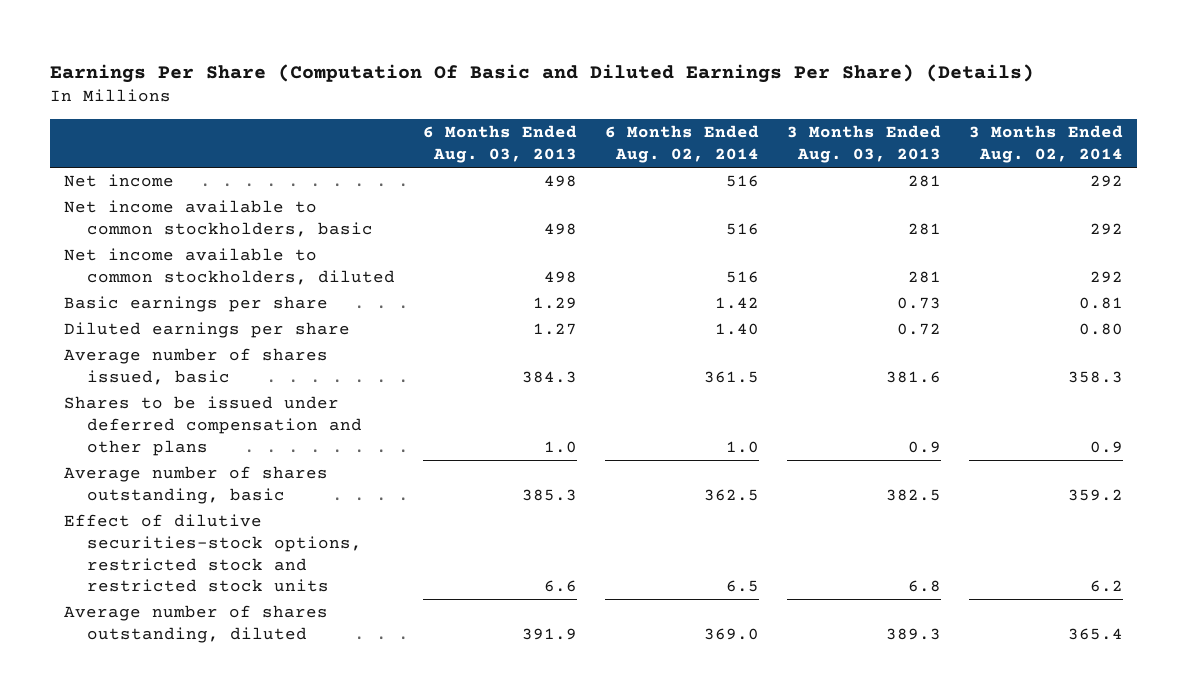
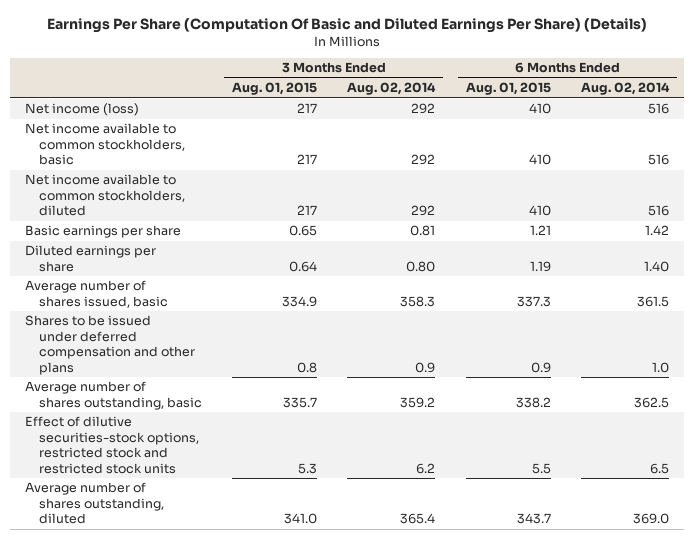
[422,125,577,164] 6 Months Ended Aug. 03, 2013 -> none
[787,125,942,164] 3 Months Ended Aug. 03, 2013 -> none
none -> [232,82,318,96] Aug. 01, 2015
none -> [465,82,551,96] Aug. 01, 2015
[64,174,175,188] Net income -> [25,103,140,117] Net income (loss)

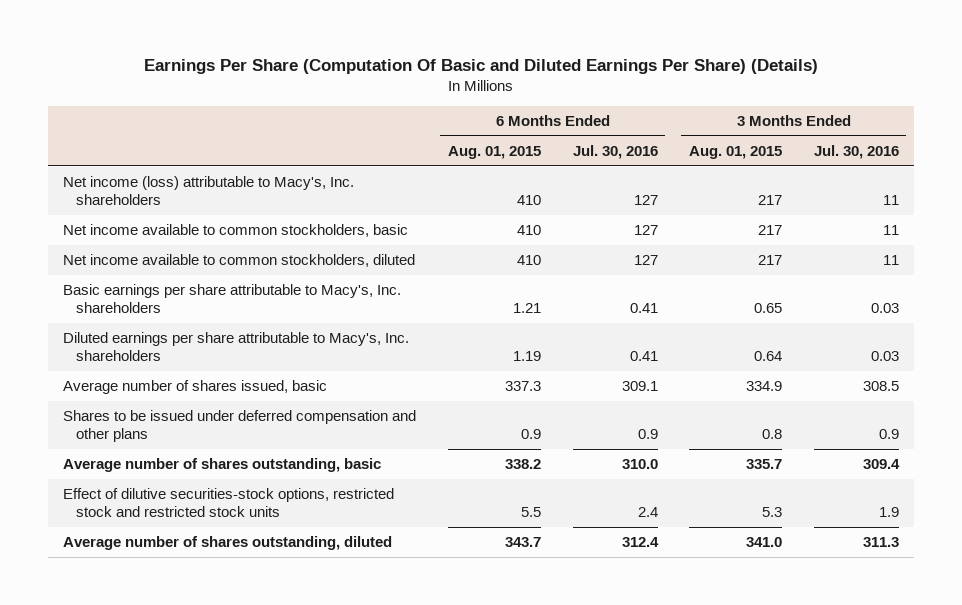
[347,82,437,96] Aug. 02, 2014 -> none
[581,82,671,96] Aug. 02, 2014 -> none
none -> [572,144,658,159] Jul. 30, 2016
none -> [813,144,899,159] Jul. 30, 2016
[25,103,140,117] Net income (loss) -> [63,176,355,206] Net income (loss) attributable to Macy's, Inc. shareholders
[25,225,182,239] Basic earnings per share -> [63,284,402,314] Basic earnings per share attributable to Macy's, Inc. shareholders
[25,245,157,272] Diluted earnings per share -> [63,332,410,362] Diluted earnings per share attributable to Macy's, Inc. shareholders

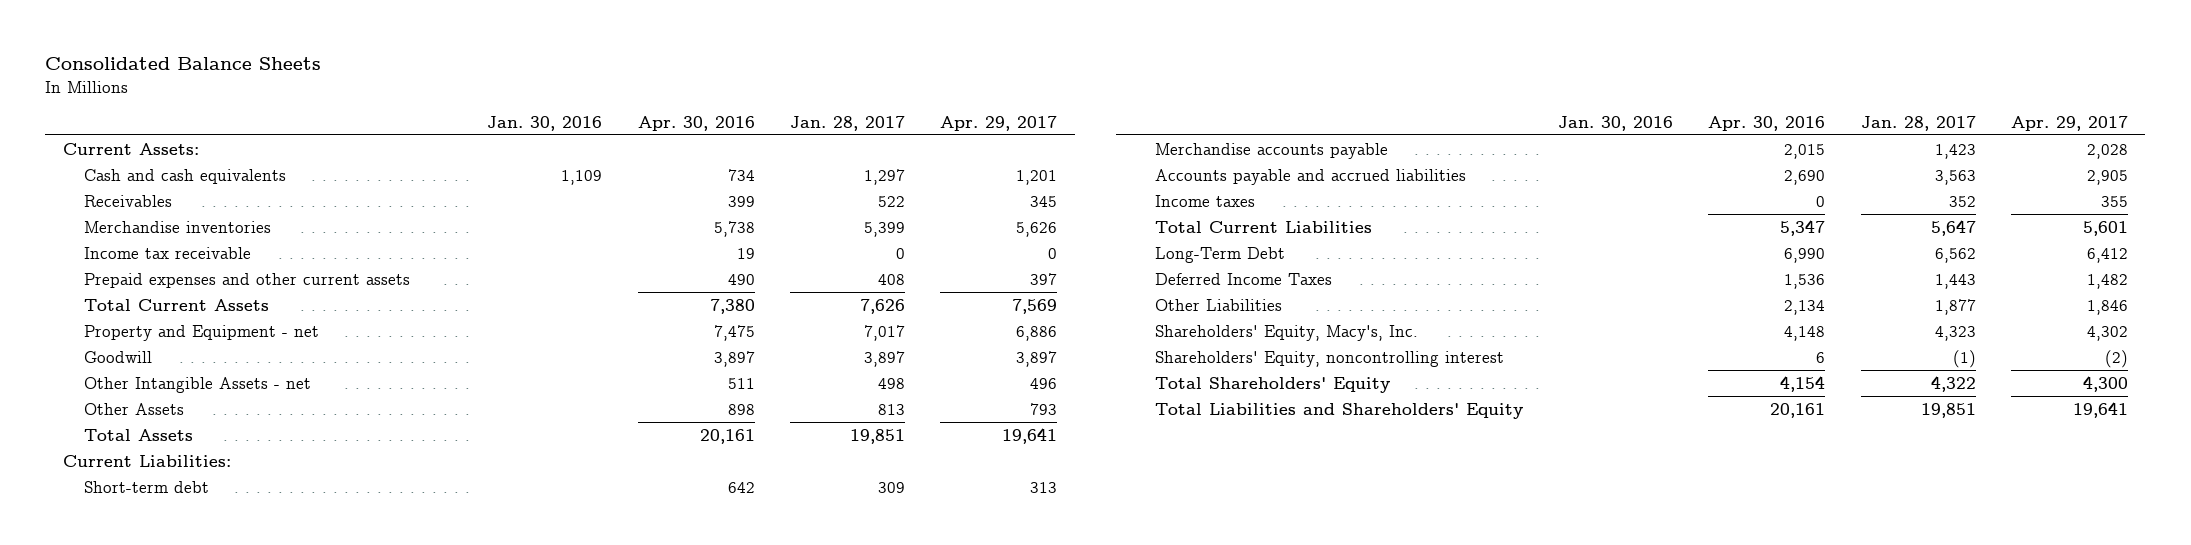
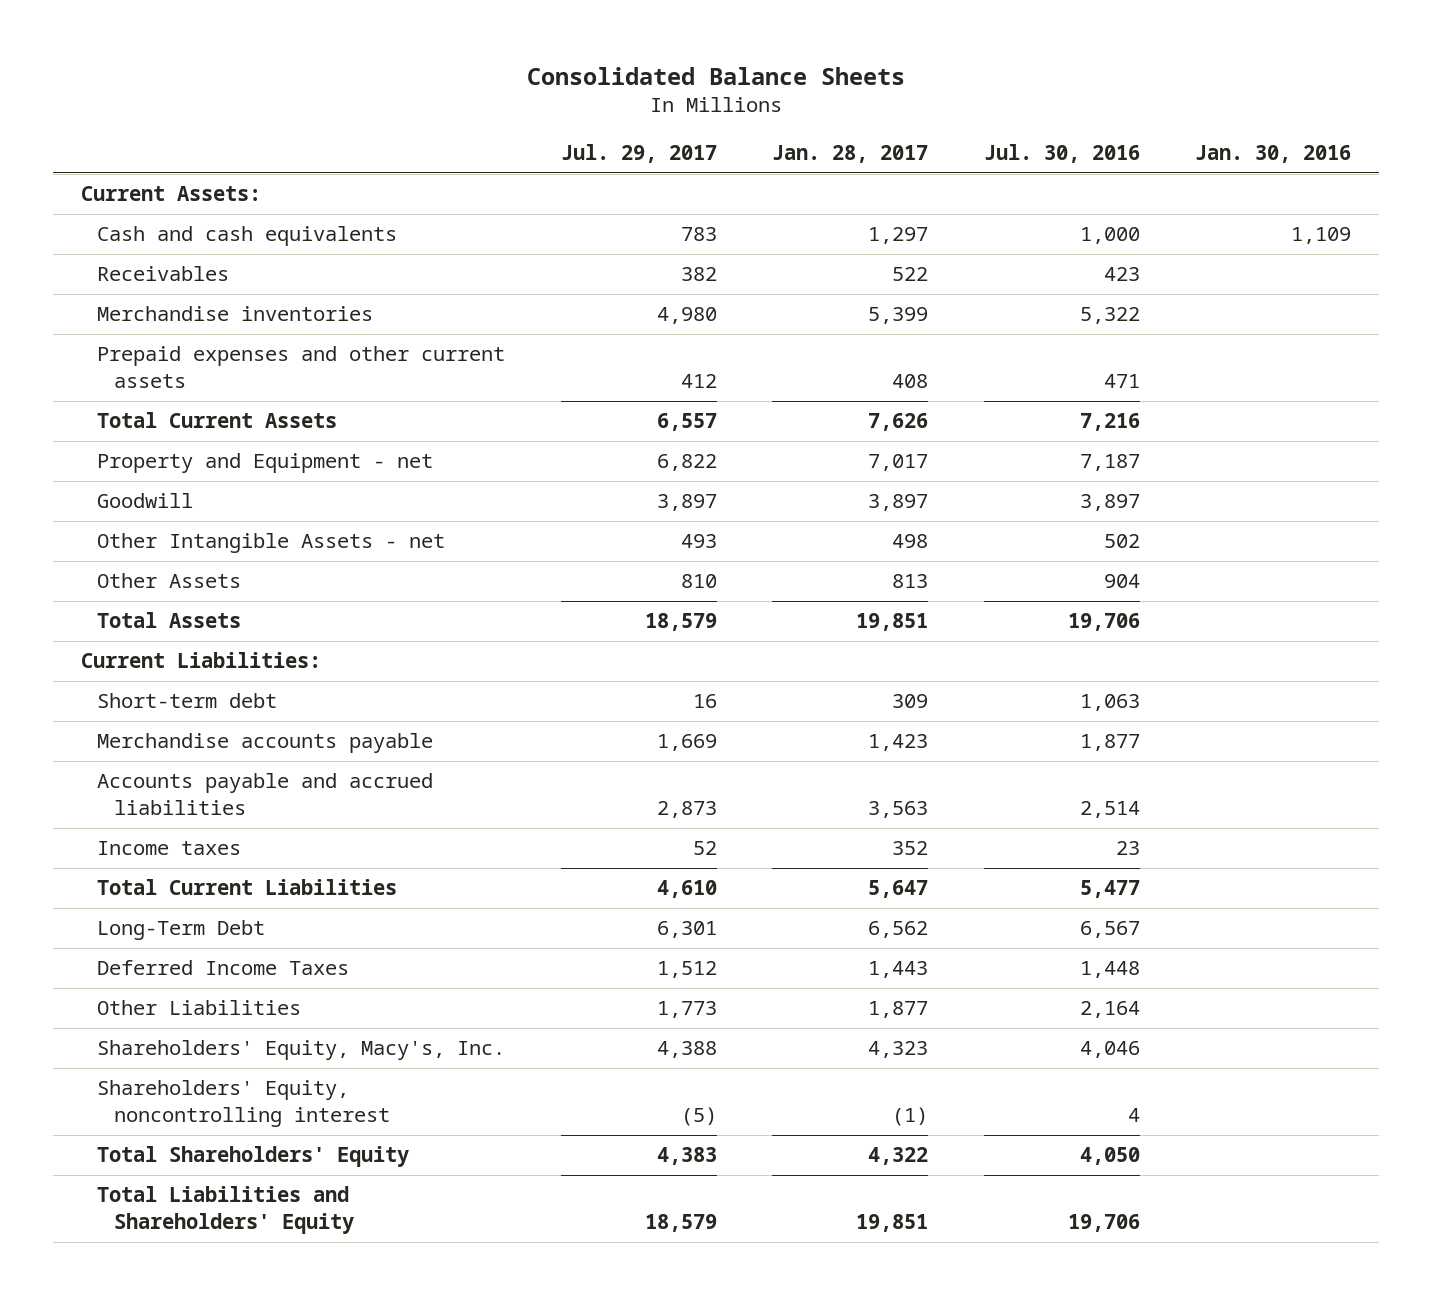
[637,115,755,131] Apr. 30, 2016 -> none
[940,115,1058,131] Apr. 29, 2017 -> none
none -> [560,144,717,164] Jul. 29, 2017
none -> [983,144,1140,164] Jul. 30, 2016
[84,246,252,259] Income tax receivable -> none

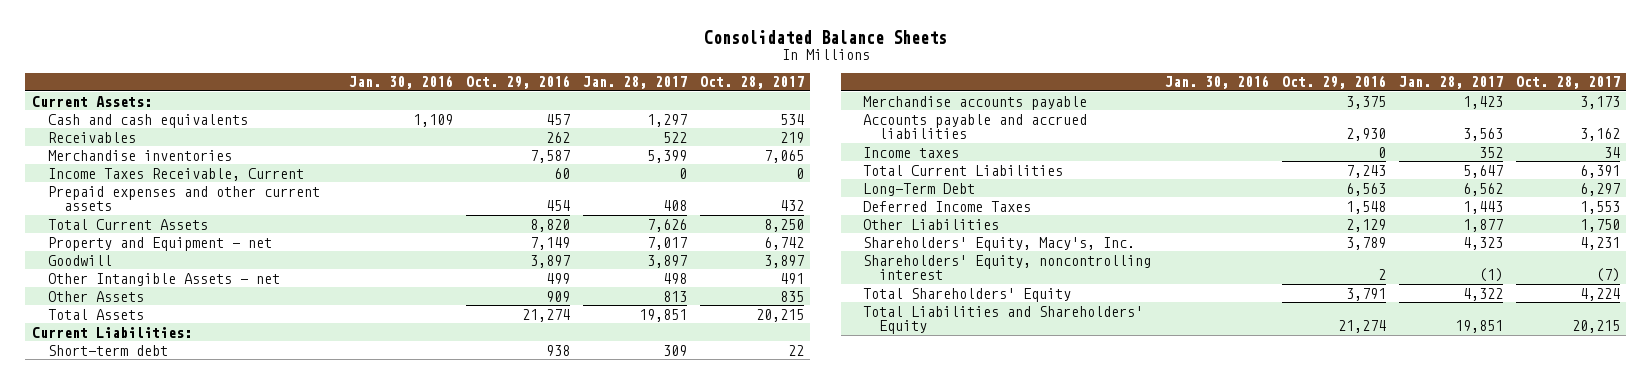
[560,144,717,164] Jul. 29, 2017 -> none
[983,144,1140,164] Jul. 30, 2016 -> none
none -> [465,75,570,90] Oct. 29, 2016
none -> [699,76,804,90] Oct. 28, 2017
none -> [47,167,304,181] Income Taxes Receivable, Current

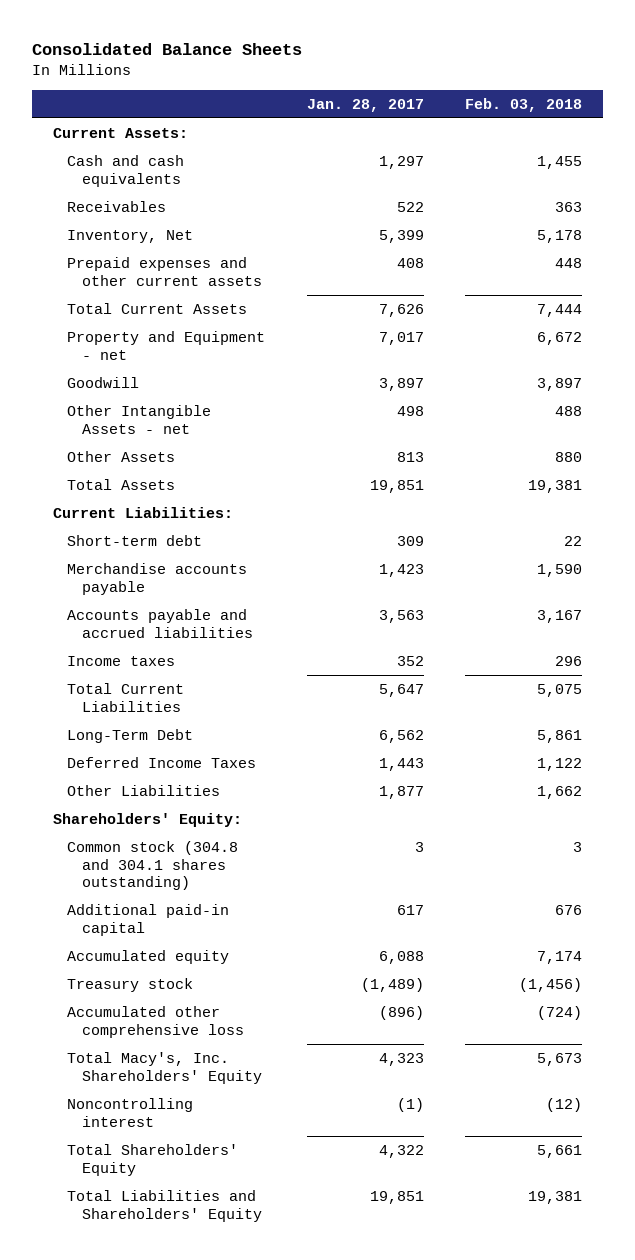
[348,75,453,90] Jan. 30, 2016 -> none
[465,75,570,90] Oct. 29, 2016 -> none
[699,76,804,90] Oct. 28, 2017 -> none
none -> [465,97,583,112] Feb. 03, 2018
[47,167,304,181] Income Taxes Receivable, Current -> none
[47,149,232,161] Merchandise inventories -> [67,229,194,243] Inventory, Net
none -> [52,812,242,827] Shareholders' Equity:
none -> [67,840,239,891] Common stock (304.8 and 304.1 shares outstanding)
none -> [67,903,230,936] Additional paid-in capital
none -> [67,949,230,964] Accumulated equity
none -> [67,977,194,992] Treasury stock
none -> [67,1005,244,1038] Accumulated other comprehensive loss
[863,236,1136,251] Shareholders' Equity, Macy's, Inc. -> [67,1051,262,1084] Total Macy's, Inc. Shareholders' Equity
[863,254,1152,281] Shareholders' Equity, noncontrolling interest -> [67,1097,194,1127] Noncontrolling interest

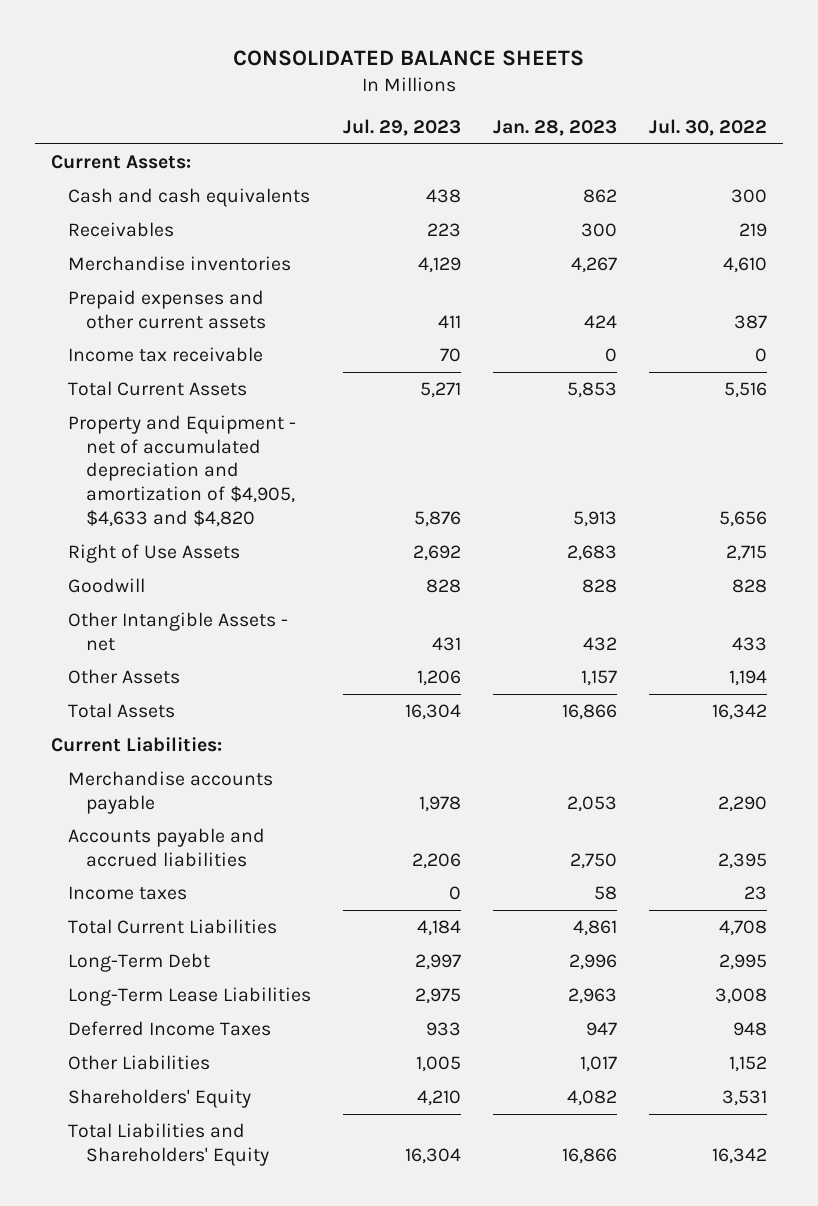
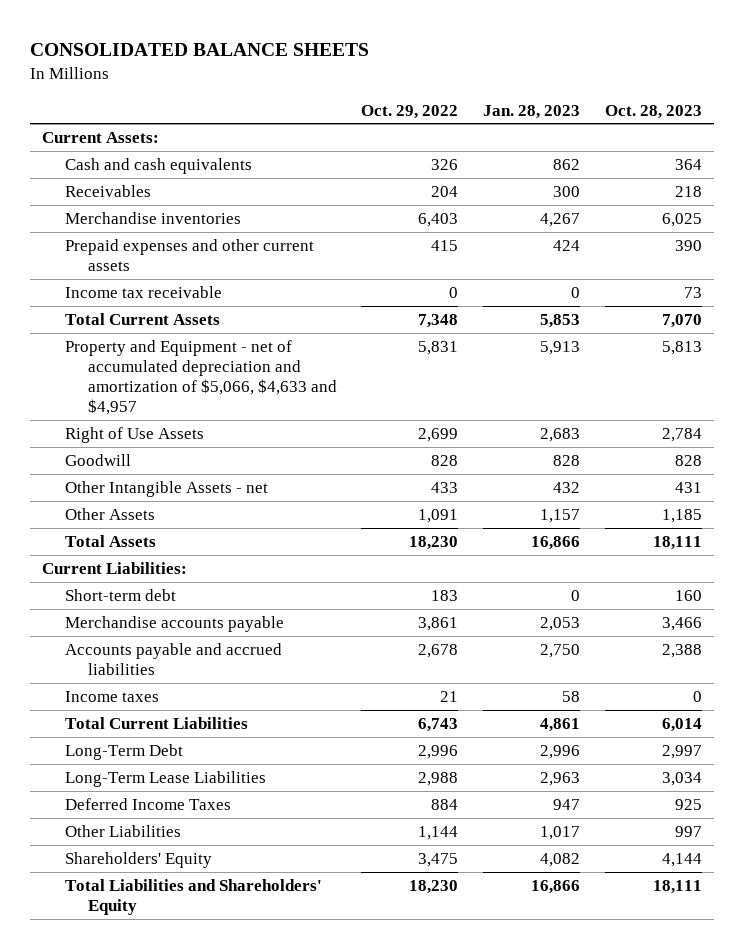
[343,119,462,137] Jul. 29, 2023 -> none
[649,119,768,137] Jul. 30, 2022 -> none
none -> [361,104,459,119] Oct. 29, 2022
none -> [604,104,702,119] Oct. 28, 2023
[68,414,297,527] Property and Equipment - net of accumulated depreciation and amortization of $4,905, $4,633 and $4,820 -> [64,339,337,415] Property and Equipment - net of accumulated depreciation and amortization of $5,066, $4,633 and $4,957
none -> [64,588,176,601] Short-term debt

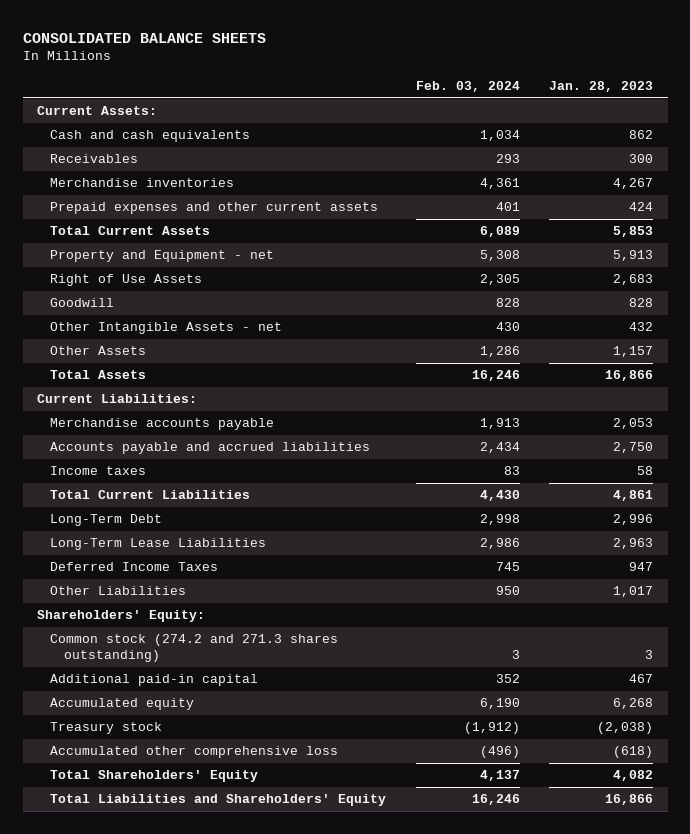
[361,104,459,119] Oct. 29, 2022 -> none
[604,104,702,119] Oct. 28, 2023 -> none
none -> [415,80,520,92] Feb. 03, 2024
[64,285,222,298] Income tax receivable -> none
[64,339,337,415] Property and Equipment - net of accumulated depreciation and amortization of $5,066, $4,633 and $4,957 -> [50,250,275,263] Property and Equipment - net
[64,588,176,601] Short-term debt -> none
none -> [37,610,206,623] Shareholders' Equity:
none -> [50,634,339,662] Common stock (274.2 and 271.3 shares outstanding)
none -> [50,674,259,687] Additional paid-in capital
none -> [50,698,195,711] Accumulated equity
none -> [50,722,163,735] Treasury stock
none -> [50,746,339,759] Accumulated other comprehensive loss
[64,851,212,868] Shareholders' Equity -> [50,770,259,783] Total Shareholders' Equity

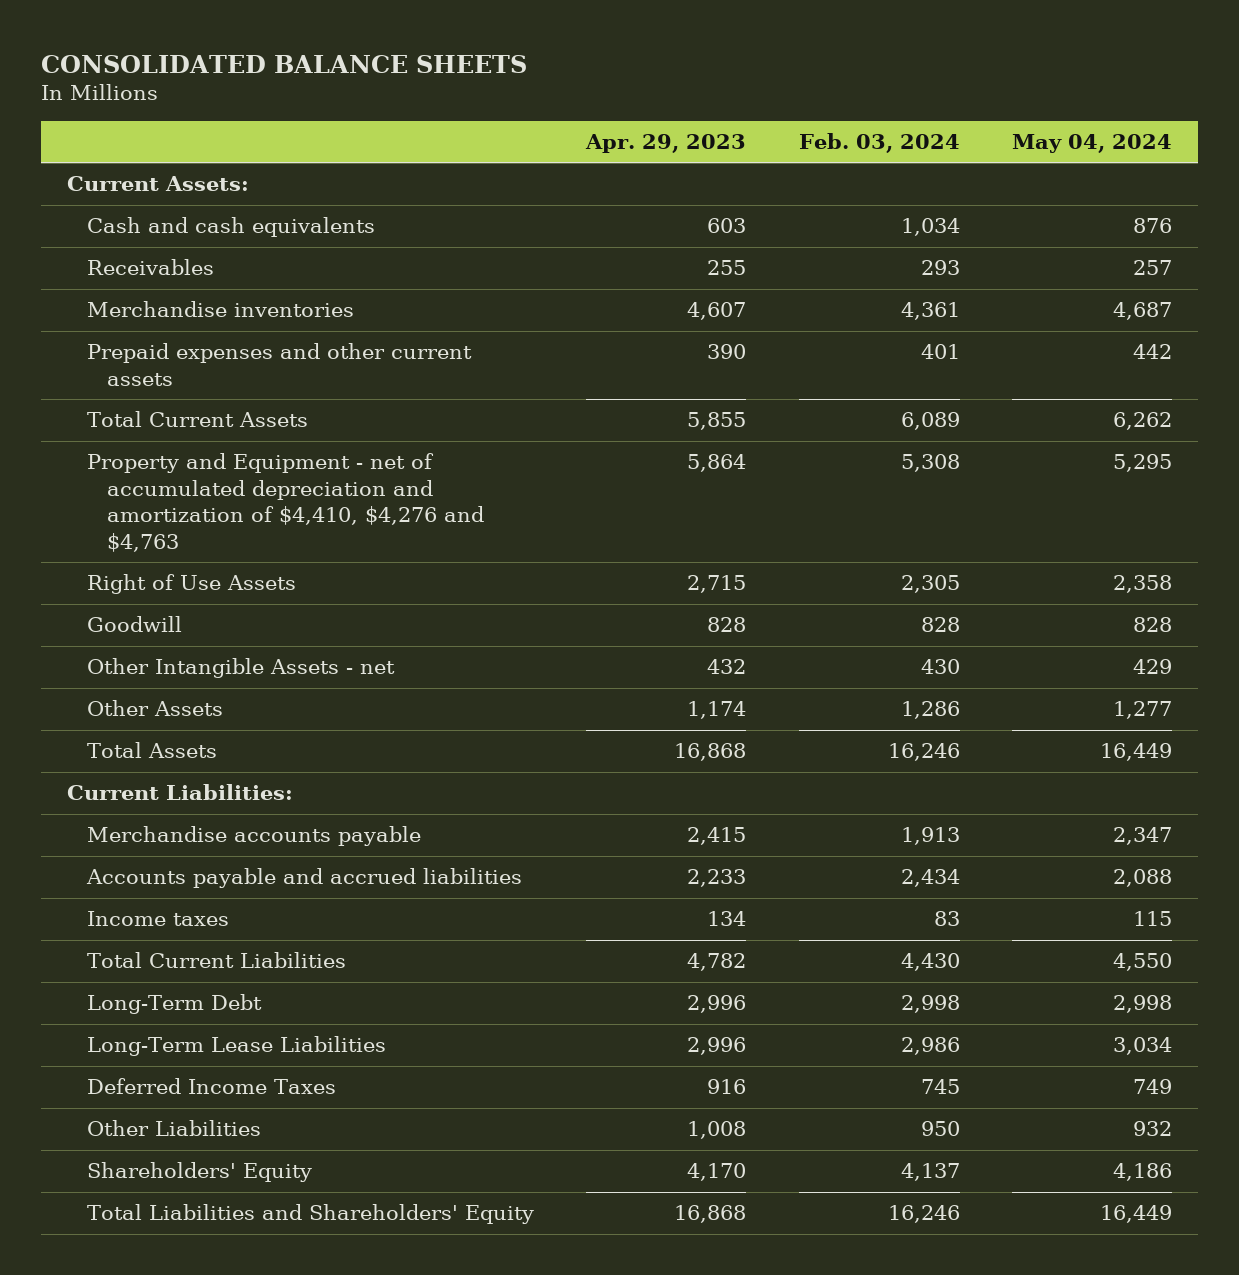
[549,80,654,92] Jan. 28, 2023 -> none
none -> [585,134,747,154] Apr. 29, 2023
none -> [1012,134,1173,154] May 04, 2024
[50,250,275,263] Property and Equipment - net -> [86,453,484,552] Property and Equipment - net of accumulated depreciation and amortization of $4,410, $4,276 and $4,763
[37,610,206,623] Shareholders' Equity: -> none
[50,634,339,662] Common stock (274.2 and 271.3 shares outstanding) -> none
[50,674,259,687] Additional paid-in capital -> none
[50,698,195,711] Accumulated equity -> none
[50,722,163,735] Treasury stock -> none
[50,746,339,759] Accumulated other comprehensive loss -> none
[50,770,259,783] Total Shareholders' Equity -> [86,1162,312,1183] Shareholders' Equity

